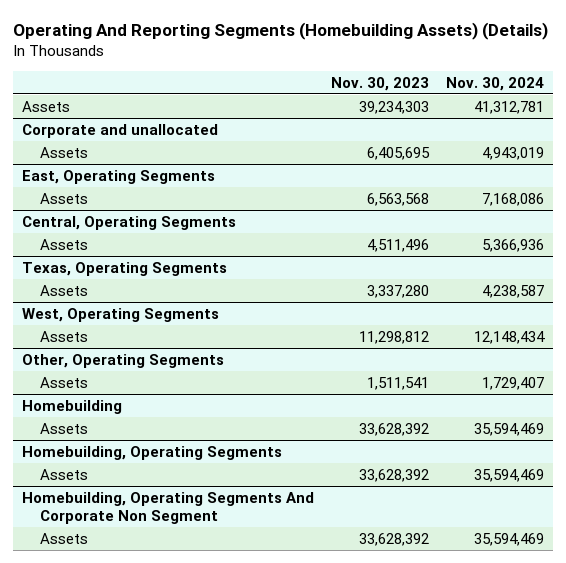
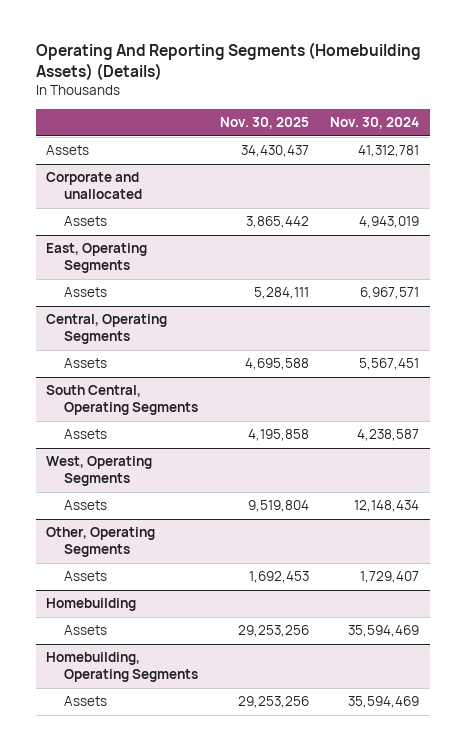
[330,76,429,91] Nov. 30, 2023 -> none
none -> [219,117,309,130] Nov. 30, 2025
[482,192,545,206] 7,168,086 -> [360,287,420,300] 6,967,571
[21,261,227,276] Texas, Operating Segments -> none
[482,238,545,252] 5,366,936 -> [359,358,420,371] 5,567,451
none -> [46,385,198,416] South Central, Operating Segments
[21,491,314,524] Homebuilding, Operating Segments And Corporate Non Segment -> none
[39,532,88,544] Assets -> none

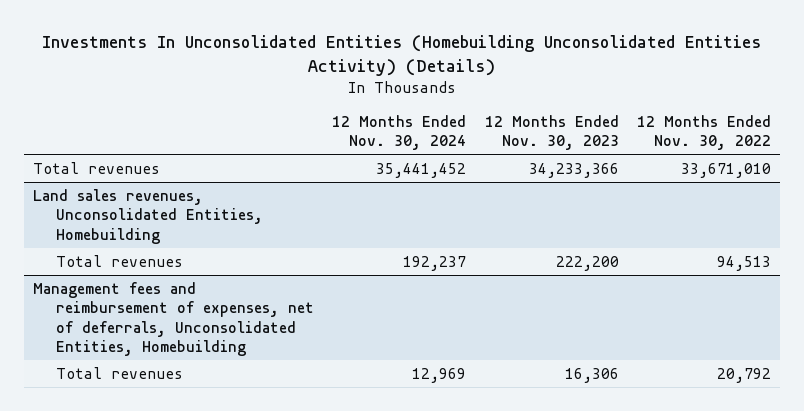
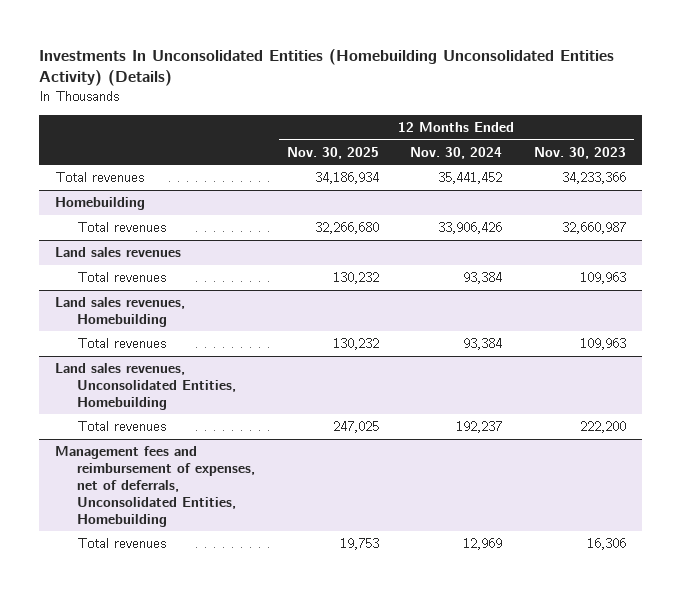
[636,114,771,151] 12 Months Ended Nov. 30, 2022 -> none
none -> [286,146,379,159] Nov. 30, 2025
none -> [54,197,145,211] Homebuilding
none -> [77,222,167,233] Total revenues
none -> [54,247,181,258] Land sales revenues
none -> [77,272,167,283] Total revenues
none -> [54,297,185,327] Land sales revenues, Homebuilding
none -> [77,338,167,349] Total revenues

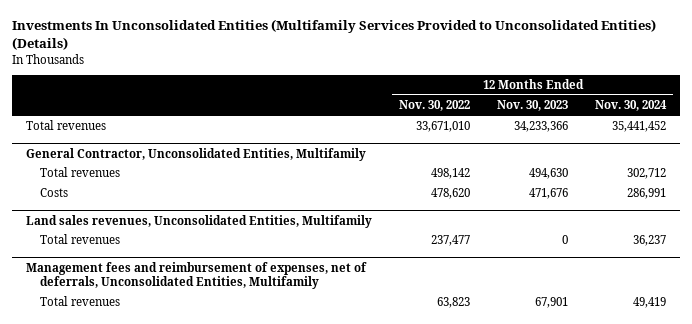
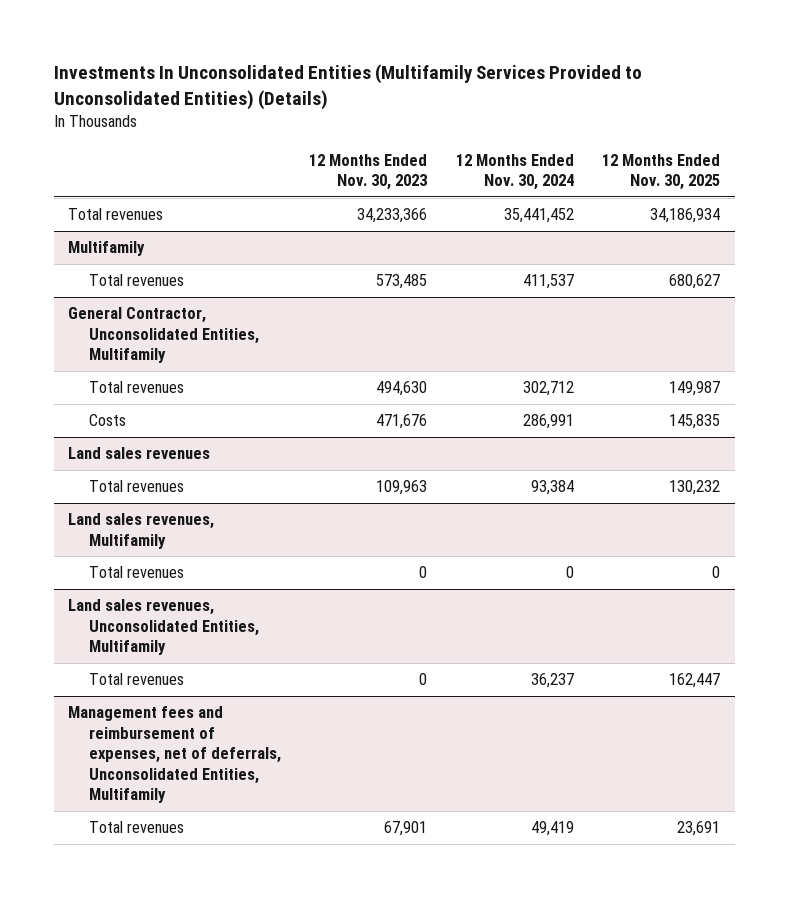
[399,100,471,112] Nov. 30, 2022 -> none
none -> [602,153,721,191] 12 Months Ended Nov. 30, 2025
none -> [68,241,146,257] Multifamily
none -> [88,274,184,287] Total revenues
none -> [68,447,211,460] Land sales revenues
none -> [88,480,184,493] Total revenues
none -> [68,513,215,549] Land sales revenues, Multifamily
none -> [88,566,184,579] Total revenues

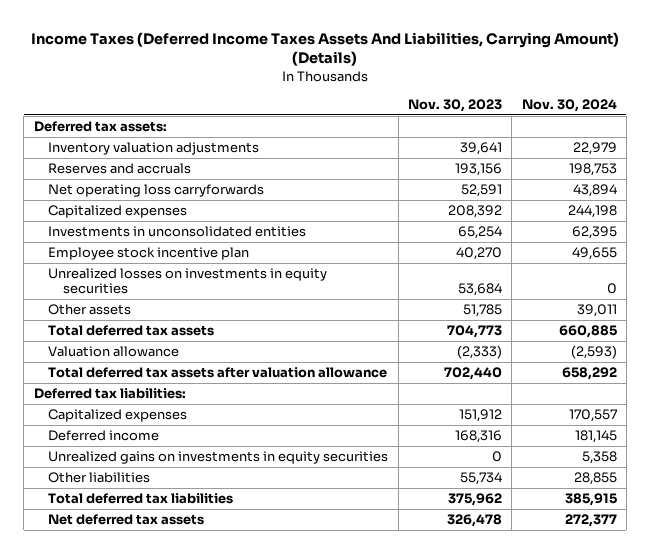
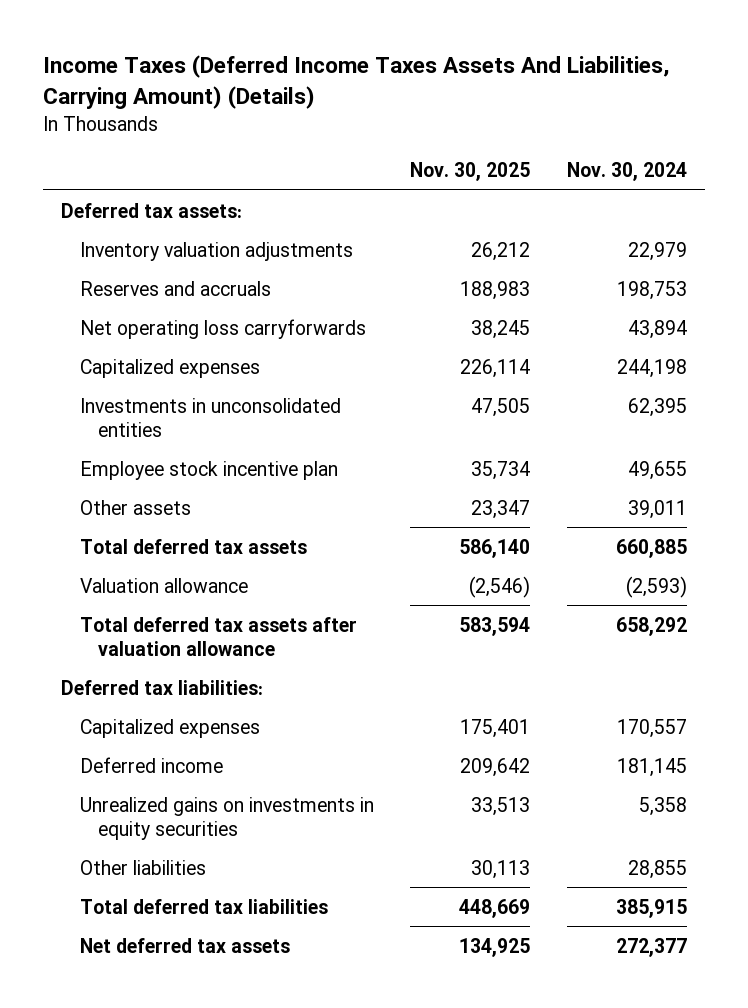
[407,98,502,112] Nov. 30, 2023 -> none
none -> [410,162,531,182] Nov. 30, 2025
[48,268,328,295] Unrealized losses on investments in equity securities -> none

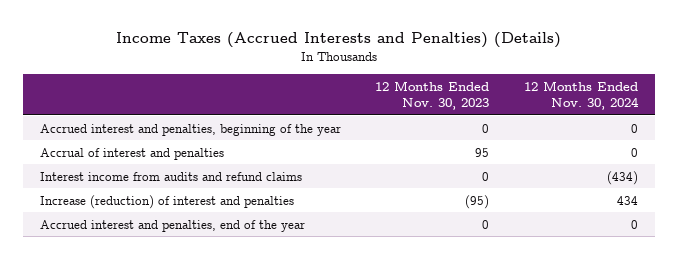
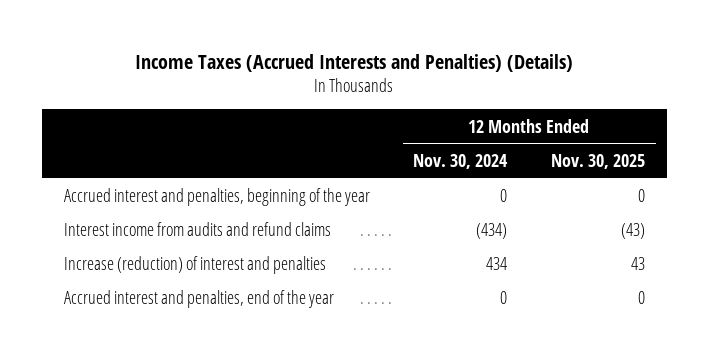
[375,80,490,110] 12 Months Ended Nov. 30, 2023 -> none
none -> [551,153,646,169] Nov. 30, 2025
[39,147,224,160] Accrual of interest and penalties -> none

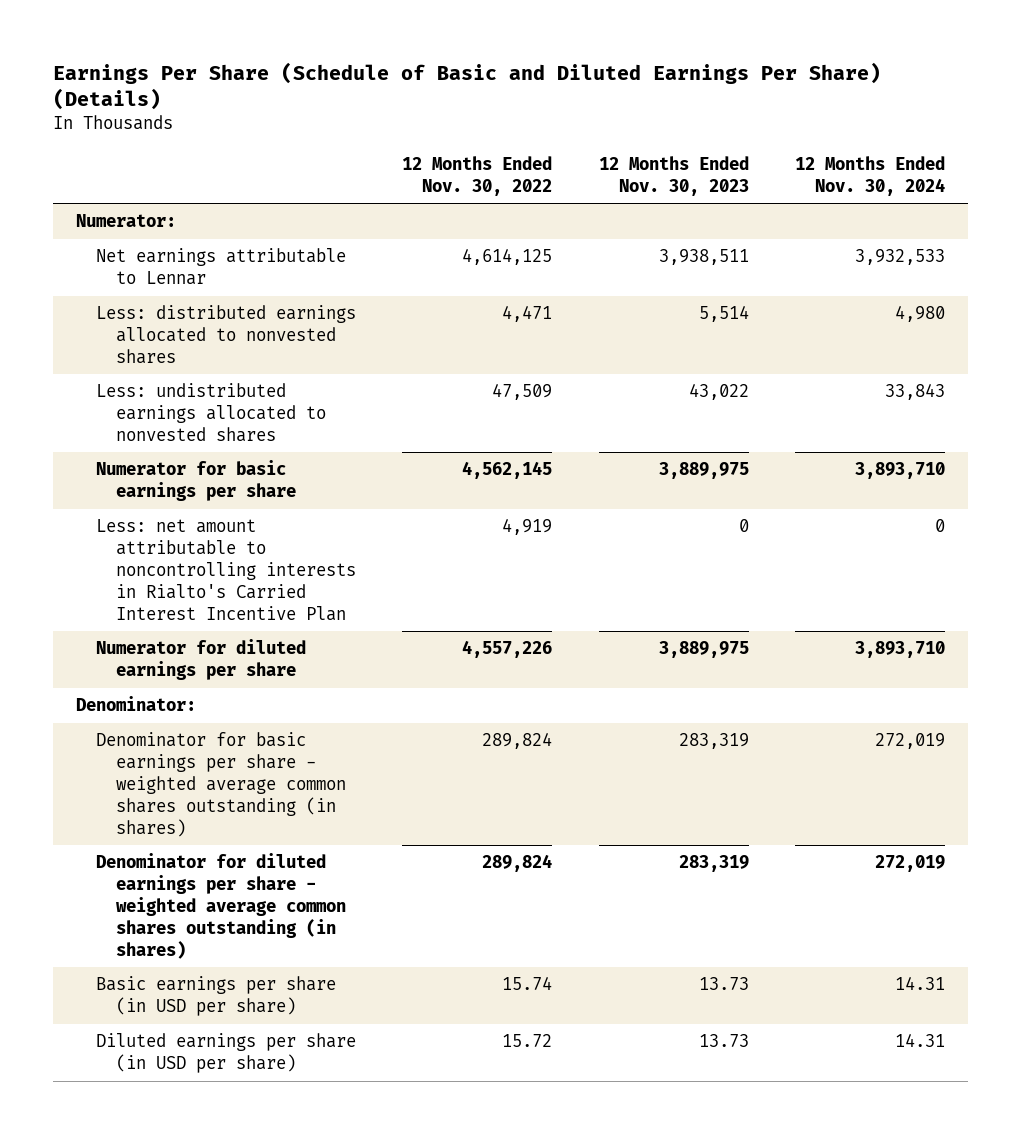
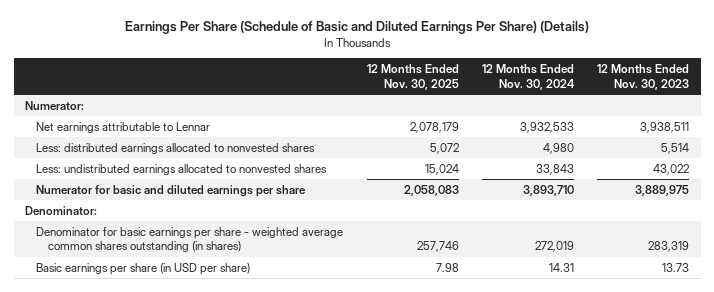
[402,155,553,196] 12 Months Ended Nov. 30, 2022 -> none
none -> [366,64,459,90] 12 Months Ended Nov. 30, 2025
[95,519,356,621] Less: net amount attributable to noncontrolling interests in Rialto's Carried Interest Incentive Plan -> none
[95,639,306,681] Numerator for diluted earnings per share -> none
[95,460,296,502] Numerator for basic earnings per share -> [36,184,307,197] Numerator for basic and diluted earnings per share
[95,853,346,959] Denominator for diluted earnings per share - weighted average common shares outstanding (in shares) -> none
[95,1033,356,1074] Diluted earnings per share (in USD per share) -> none

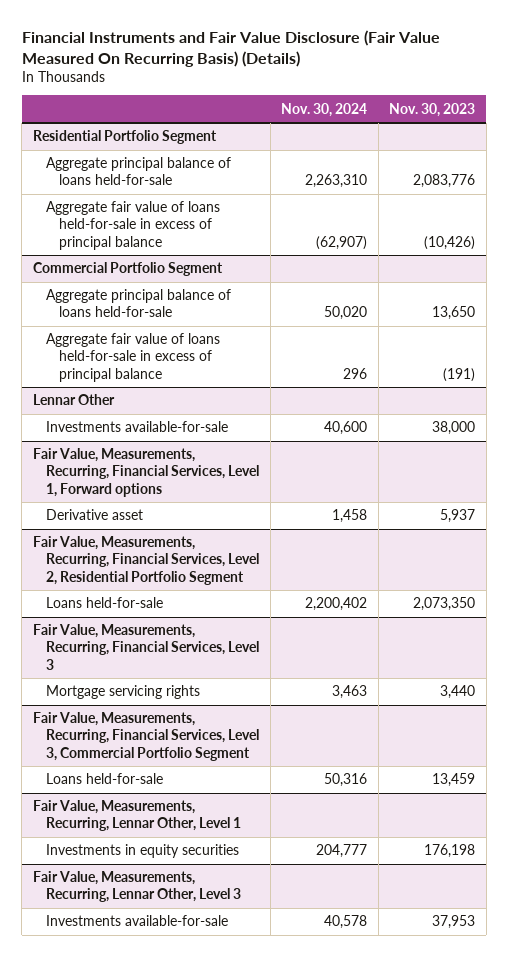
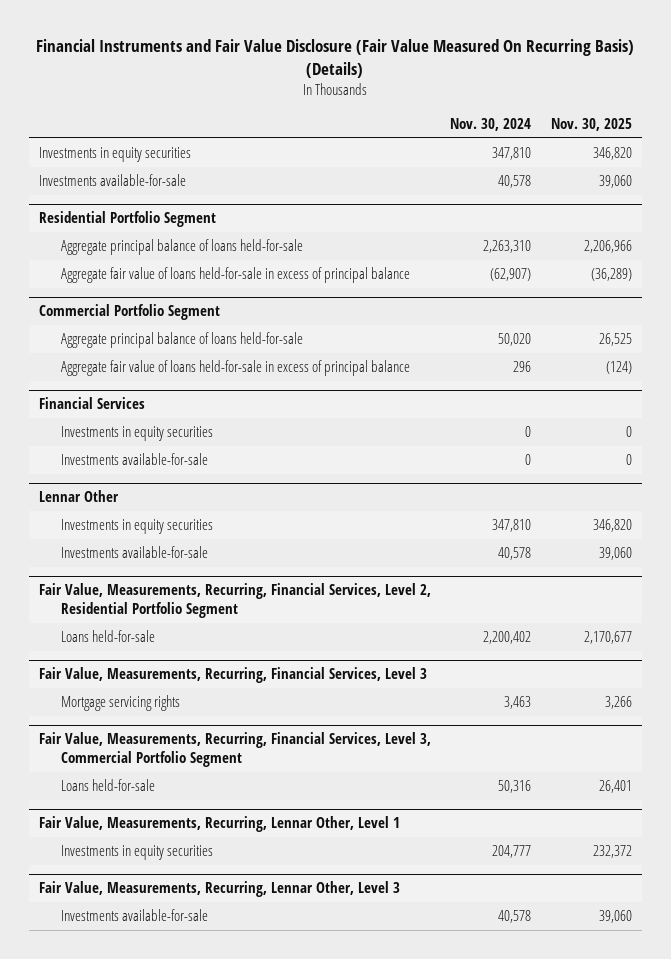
[389,102,476,117] Nov. 30, 2023 -> none
none -> [550,117,632,131] Nov. 30, 2025
none -> [38,147,191,163] Investments in equity securities
none -> [38,174,186,187] Investments available-for-sale
none -> [38,397,145,410] Financial Services
none -> [61,426,214,442] Investments in equity securities
none -> [61,453,209,466] Investments available-for-sale
[32,448,260,497] Fair Value, Measurements, Recurring, Financial Services, Level 1, Forward options -> none
[46,509,144,521] Derivative asset -> none
none -> [61,519,214,535] Investments in equity securities
[324,421,368,436] 40,600 -> [498,547,532,561] 40,578

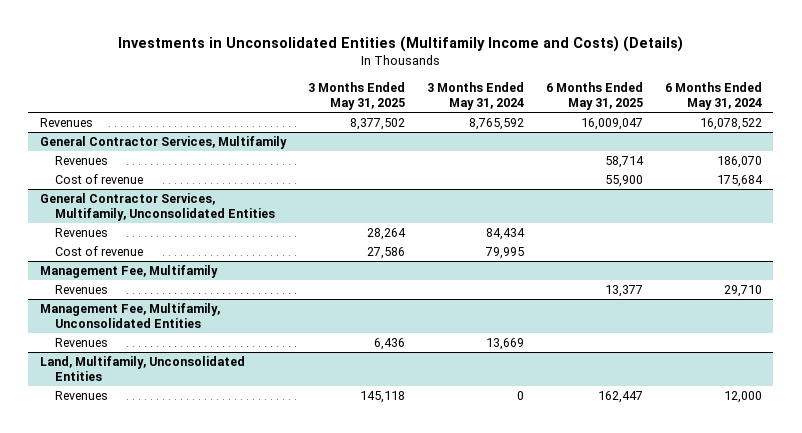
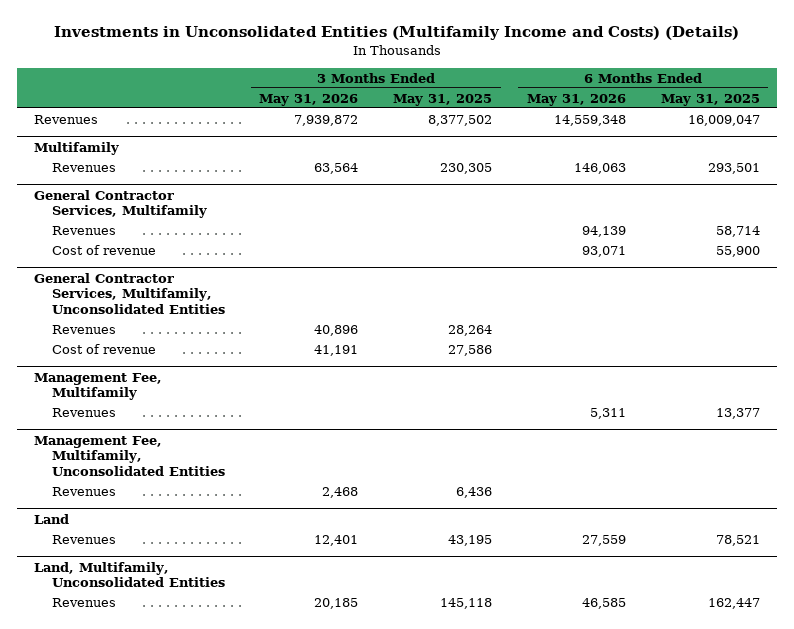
[426,81,524,111] 3 Months Ended May 31, 2024 -> none
[665,81,763,111] 6 Months Ended May 31, 2024 -> none
none -> [259,93,359,106] May 31, 2026
none -> [526,93,626,106] May 31, 2026
none -> [34,141,120,155] Multifamily
none -> [51,162,116,172] Revenues
none -> [34,513,70,524] Land
none -> [51,534,116,544] Revenues

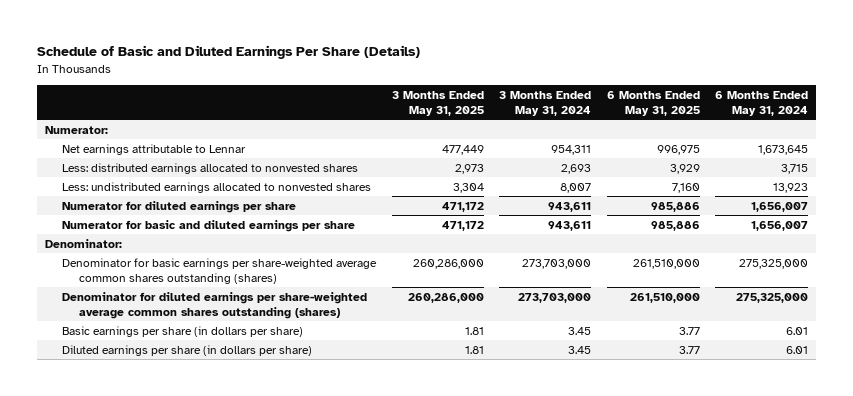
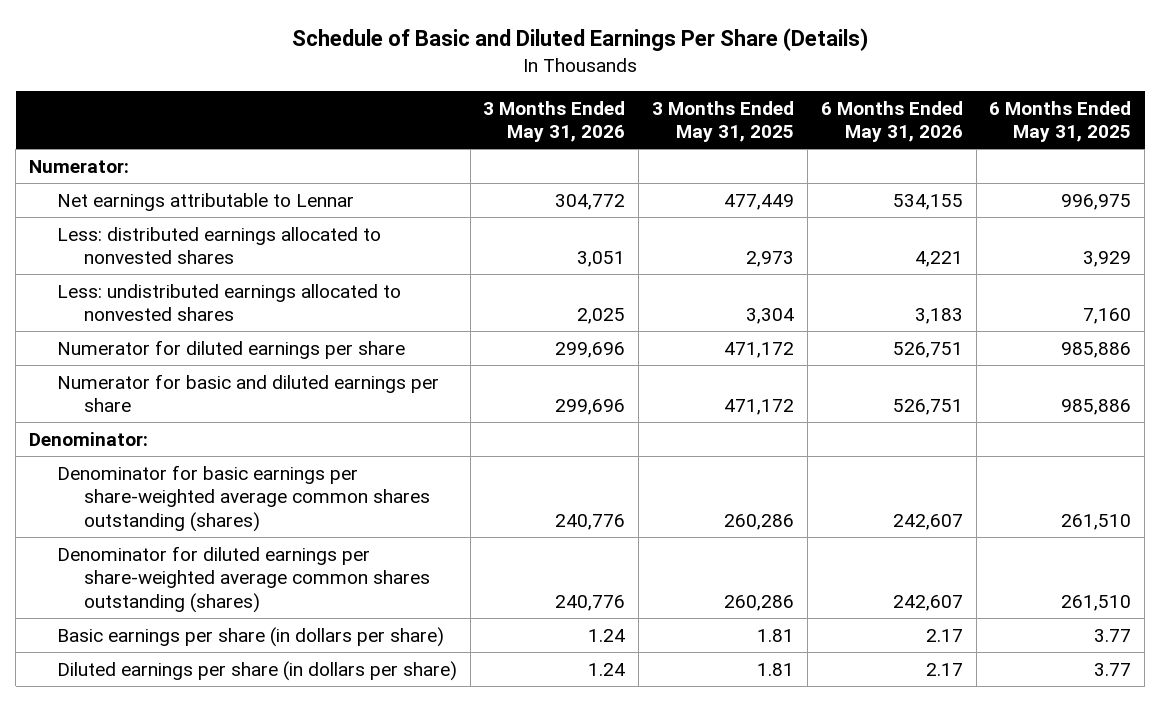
[499,90,592,116] 3 Months Ended May 31, 2024 -> none
[715,90,809,116] 6 Months Ended May 31, 2024 -> none
none -> [483,100,626,143] 3 Months Ended May 31, 2026
none -> [820,100,963,143] 6 Months Ended May 31, 2026
[412,258,484,269] 260,286,000 -> [724,514,795,531] 260,286
[632,258,700,269] 261,510,000 -> [1061,514,1132,531] 261,510
[407,292,484,303] 260,286,000 -> [724,595,795,612] 260,286
[629,292,700,303] 261,510,000 -> [1061,595,1132,612] 261,510

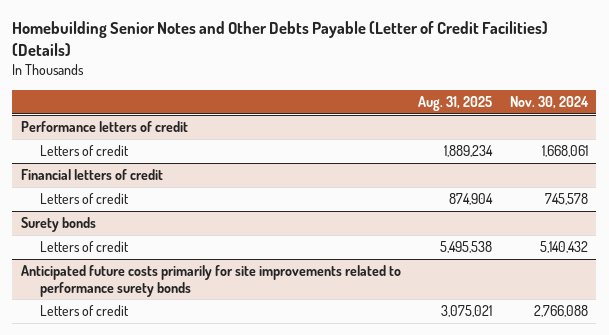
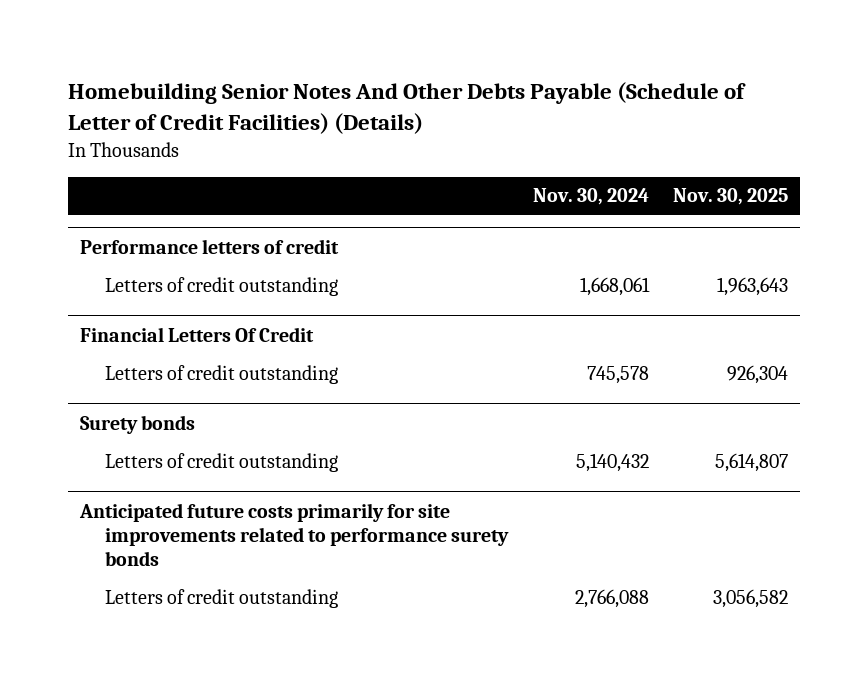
[12,21,549,57] Homebuilding Senior Notes and Other Debts Payable (Letter of Credit Facilities) (Details) -> [67,81,746,134] Homebuilding Senior Notes And Other Debts Payable (Schedule of Letter of Credit Facilities) (Details)
[418,95,493,111] Aug. 31, 2025 -> none
none -> [673,188,789,206] Nov. 30, 2025
[39,145,129,157] Letters of credit -> [105,276,339,296] Letters of credit outstanding
[20,169,163,181] Financial letters of credit -> [79,326,314,342] Financial Letters Of Credit
[39,193,129,205] Letters of credit -> [105,364,339,384] Letters of credit outstanding
[39,241,129,253] Letters of credit -> [105,452,339,472] Letters of credit outstanding
[39,305,129,317] Letters of credit -> [105,588,339,608] Letters of credit outstanding

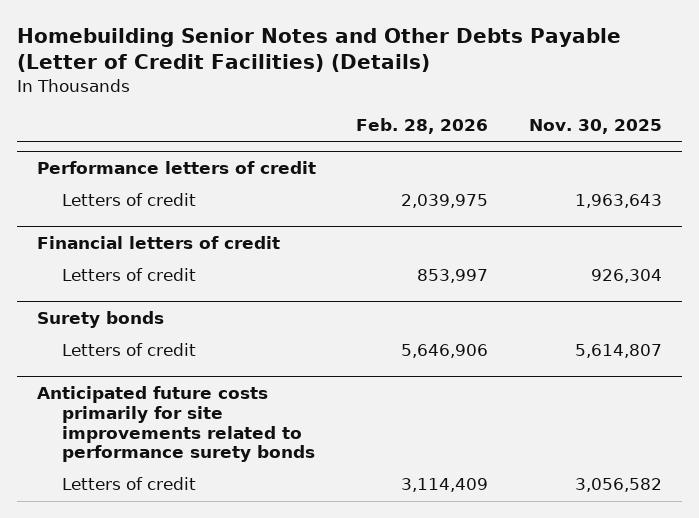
[67,81,746,134] Homebuilding Senior Notes And Other Debts Payable (Schedule of Letter of Credit Facilities) (Details) -> [16,27,621,73] Homebuilding Senior Notes and Other Debts Payable (Letter of Credit Facilities) (Details)
[532,188,649,206] Nov. 30, 2024 -> none
none -> [356,117,489,134] Feb. 28, 2026
[105,276,339,296] Letters of credit outstanding -> [62,193,197,207] Letters of credit
[79,326,314,342] Financial Letters Of Credit -> [37,236,281,250] Financial letters of credit
[105,364,339,384] Letters of credit outstanding -> [62,268,197,282] Letters of credit
[105,452,339,472] Letters of credit outstanding -> [62,343,197,357] Letters of credit
[105,588,339,608] Letters of credit outstanding -> [62,477,197,491] Letters of credit

